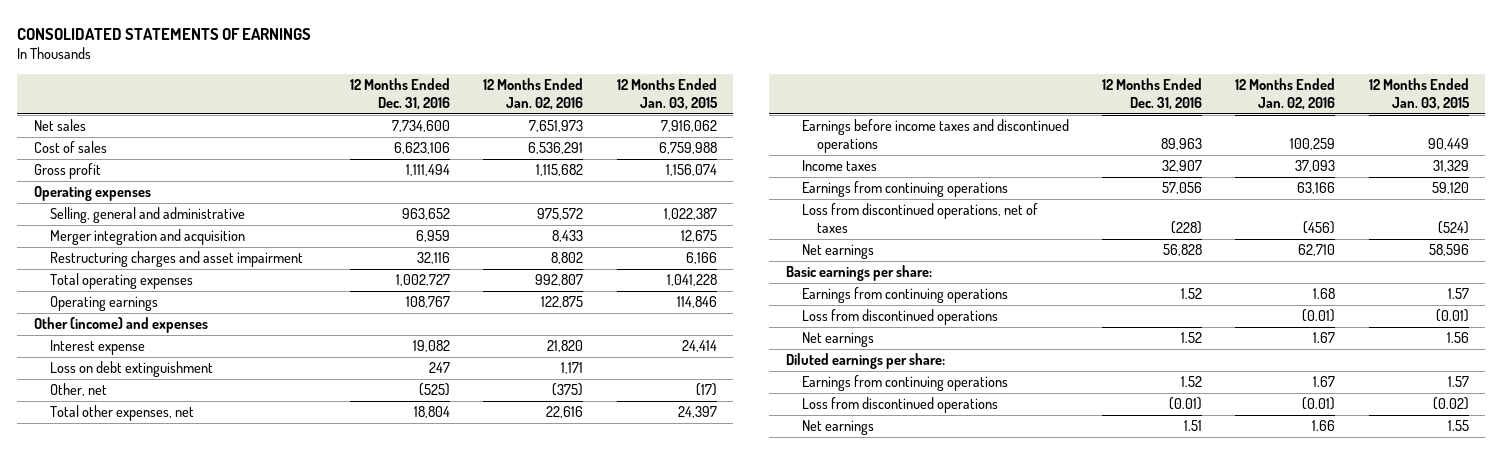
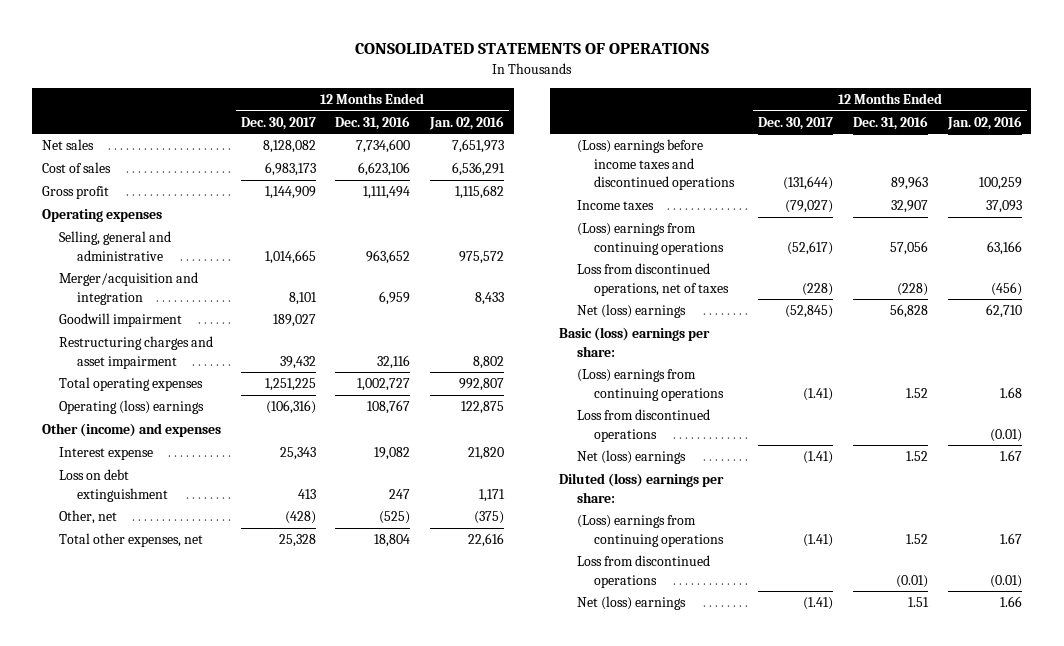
[17,27,312,40] CONSOLIDATED STATEMENTS OF EARNINGS -> [354,43,709,55] CONSOLIDATED STATEMENTS OF OPERATIONS
[616,78,718,111] 12 Months Ended Jan. 03, 2015 -> none
none -> [240,116,316,130] Dec. 30, 2017
[49,229,245,246] Merger integration and acquisition -> [59,272,199,305] Merger/acquisition and integration
none -> [59,313,183,328] Goodwill impairment
[49,296,158,312] Operating earnings -> [59,400,205,415] Operating (loss) earnings
[801,119,1069,154] Earnings before income taxes and discontinued operations -> [576,139,736,191] (Loss) earnings before income taxes and discontinued operations
[801,181,1008,198] Earnings from continuing operations -> [576,223,725,255] (Loss) earnings from continuing operations
[801,244,874,260] Net earnings -> [576,304,686,319] Net (loss) earnings
[786,265,933,282] Basic earnings per share: -> [559,327,711,357] Basic (loss) earnings per share:
[801,287,1008,304] Earnings from continuing operations -> [576,369,725,401] (Loss) earnings from continuing operations
[801,332,874,348] Net earnings -> [576,450,686,465] Net (loss) earnings
[786,353,946,370] Diluted earnings per share: -> [559,473,725,503] Diluted (loss) earnings per share:
[801,375,1008,392] Earnings from continuing operations -> [576,515,725,547] (Loss) earnings from continuing operations
[801,420,874,436] Net earnings -> [576,596,686,611] Net (loss) earnings

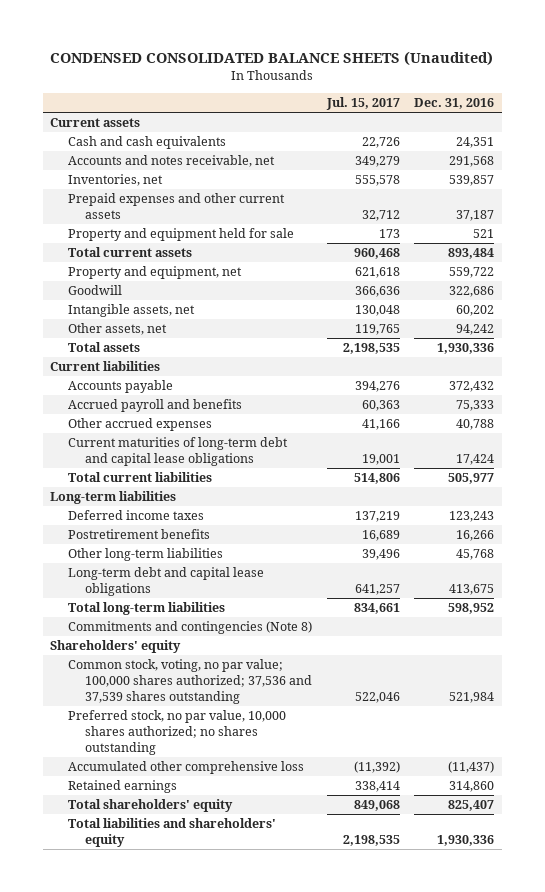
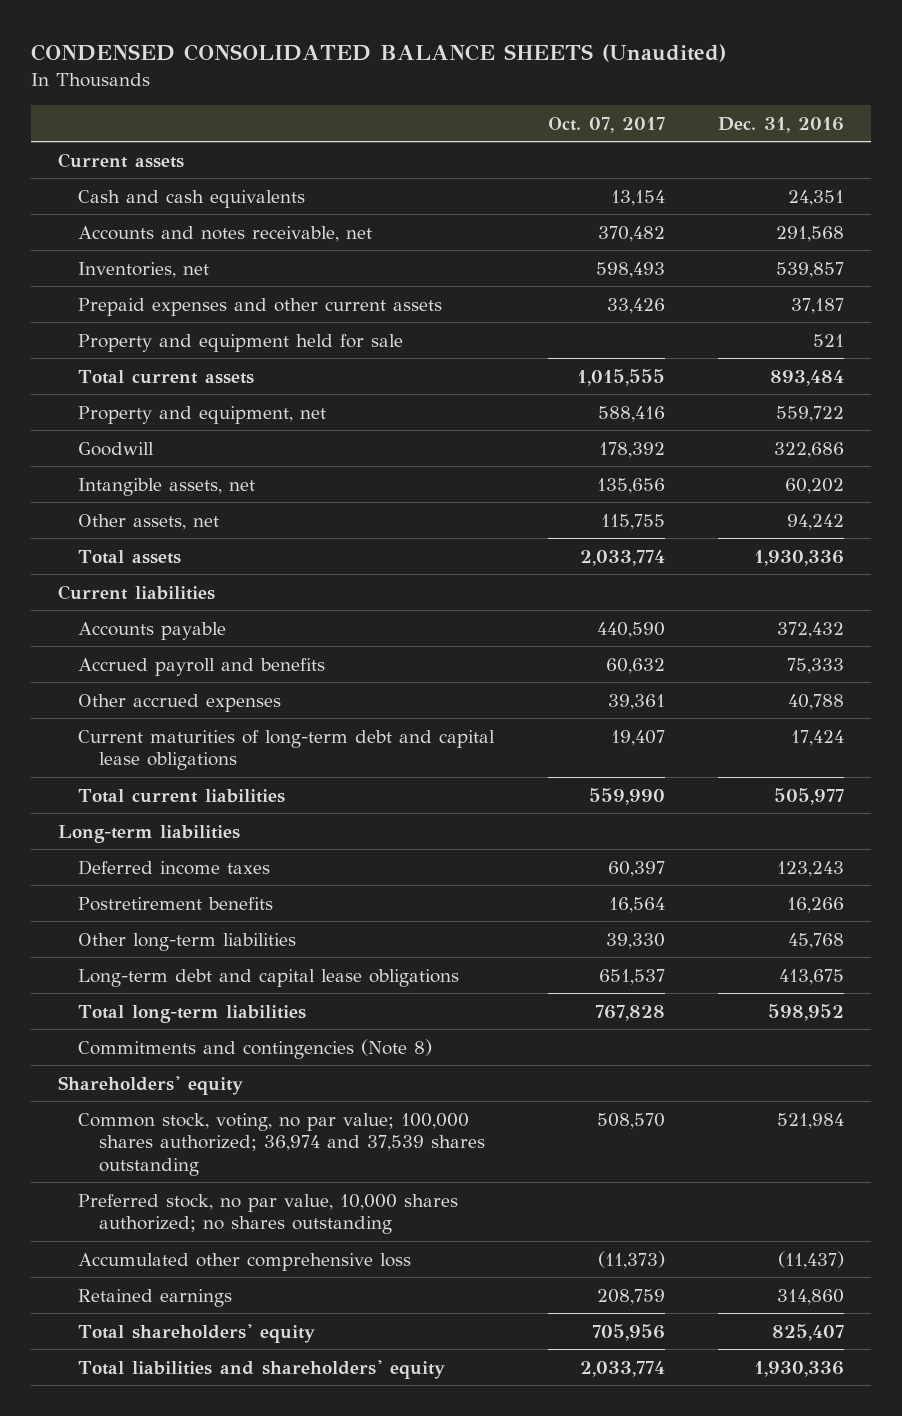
[325,97,400,111] Jul. 15, 2017 -> none
none -> [547,116,665,133] Oct. 07, 2017
[67,659,312,704] Common stock, voting, no par value; 100,000 shares authorized; 37,536 and 37,539 shares outstanding -> [78,1112,486,1176] Common stock, voting, no par value; 100,000 shares authorized; 36,974 and 37,539 shares outstanding

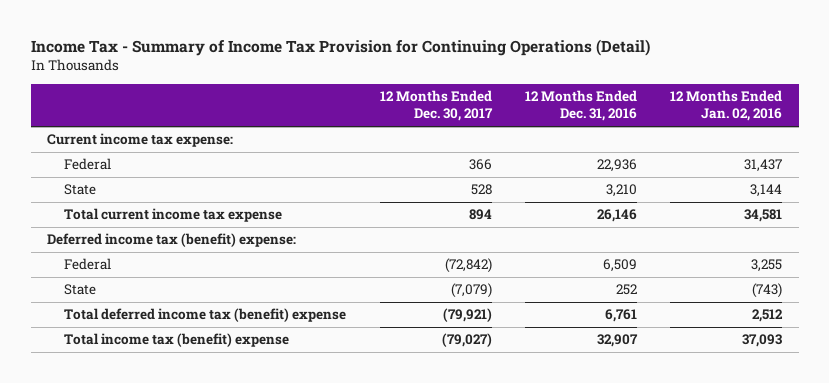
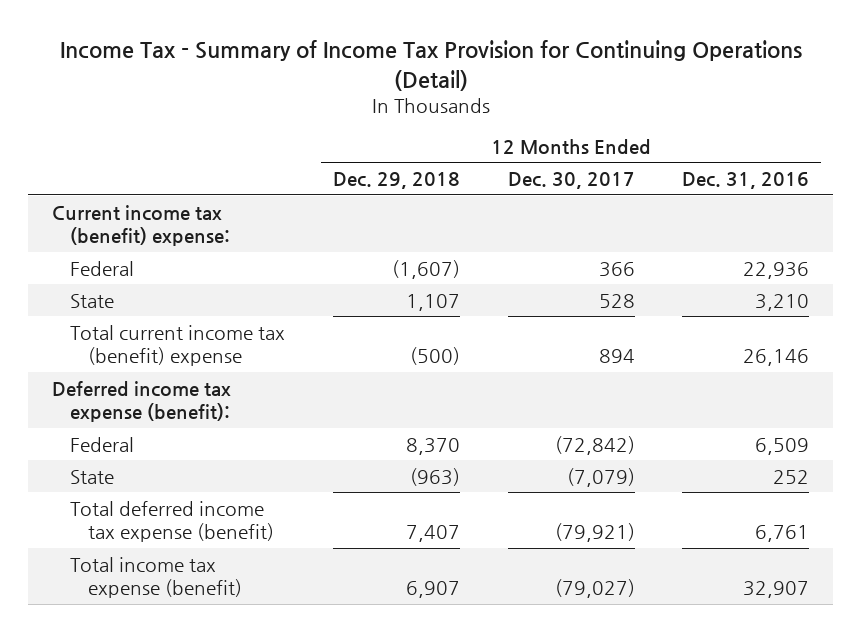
[670,90,783,122] 12 Months Ended Jan. 02, 2016 -> none
none -> [332,172,460,190] Dec. 29, 2018
[47,133,234,148] Current income tax expense: -> [51,204,231,247] Current income tax (benefit) expense:
[64,208,283,223] Total current income tax expense -> [70,324,286,367] Total current income tax (benefit) expense
[47,233,297,248] Deferred income tax (benefit) expense: -> [51,380,231,423] Deferred income tax expense (benefit):
[64,308,347,323] Total deferred income tax (benefit) expense -> [70,500,275,543] Total deferred income tax expense (benefit)
[64,333,290,348] Total income tax (benefit) expense -> [70,556,243,599] Total income tax expense (benefit)

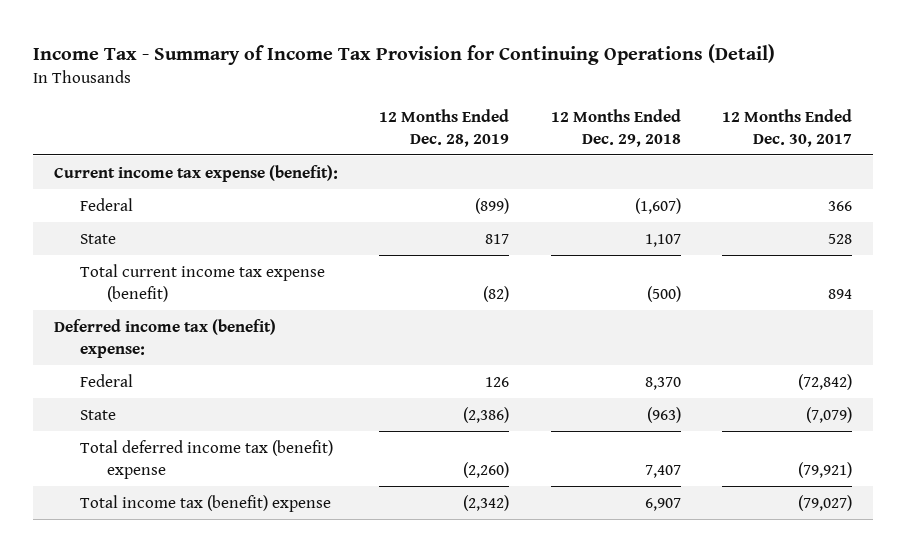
[682,172,810,190] Dec. 31, 2016 -> none
none -> [379,108,510,147] 12 Months Ended Dec. 28, 2019
[51,204,231,247] Current income tax (benefit) expense: -> [53,164,338,182] Current income tax expense (benefit):
[70,324,286,367] Total current income tax (benefit) expense -> [80,263,326,302] Total current income tax expense (benefit)
[51,380,231,423] Deferred income tax expense (benefit): -> [53,318,276,358] Deferred income tax (benefit) expense:
[70,500,275,543] Total deferred income tax expense (benefit) -> [80,439,334,479] Total deferred income tax (benefit) expense
[70,556,243,599] Total income tax expense (benefit) -> [80,494,332,512] Total income tax (benefit) expense

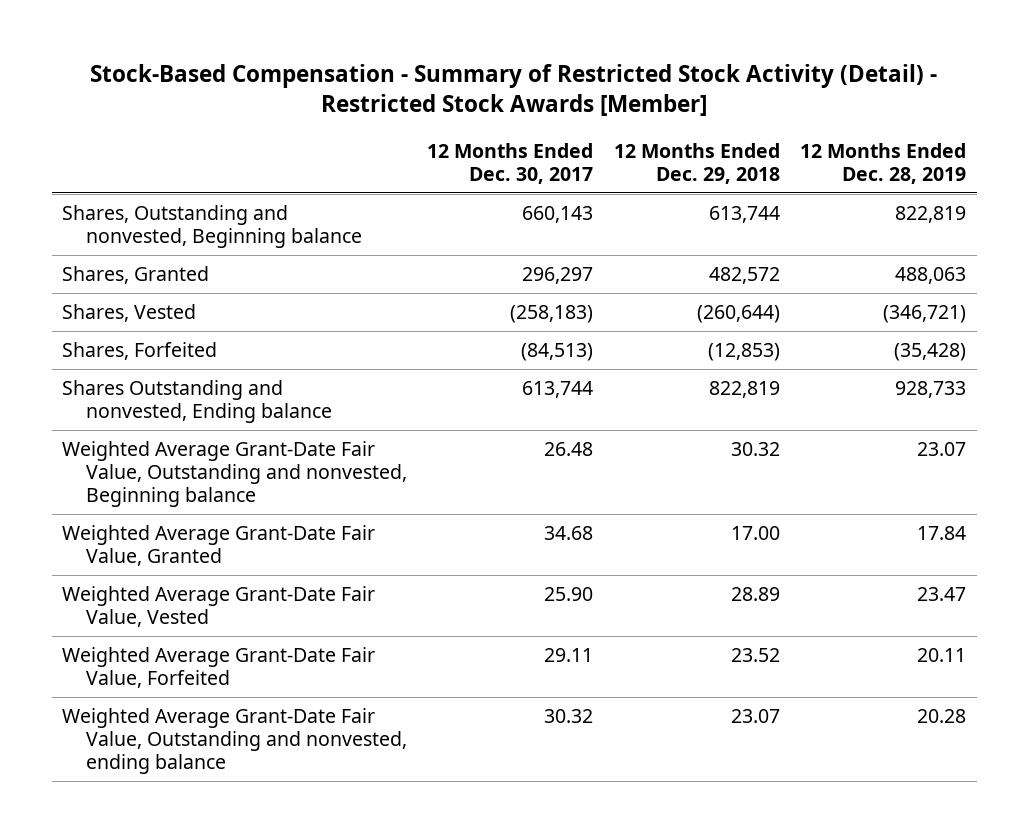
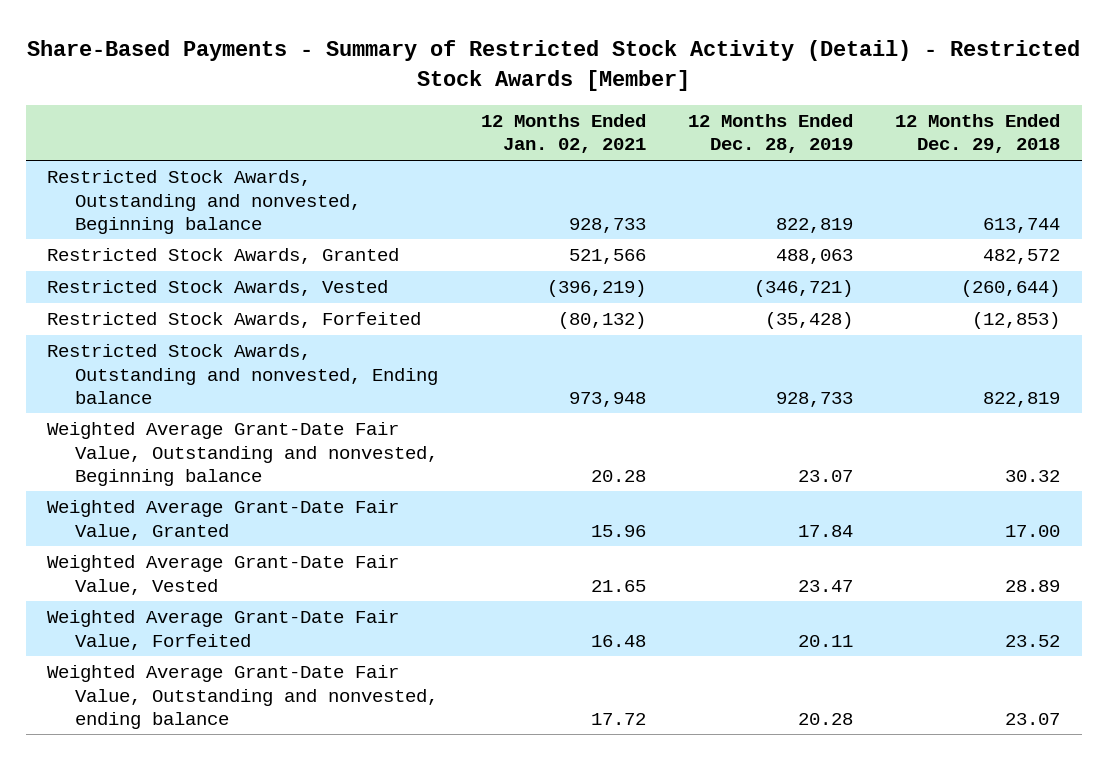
[90,64,938,117] Stock-Based Compensation - Summary of Restricted Stock Activity (Detail) - Restricted Stock Awards [Member] -> [26,39,1080,91] Share-Based Payments - Summary of Restricted Stock Activity (Detail) - Restricted Stock Awards [Member]
[427,142,594,184] 12 Months Ended Dec. 30, 2017 -> none
none -> [480,114,646,154] 12 Months Ended Jan. 02, 2021
[62,204,362,248] Shares, Outstanding and nonvested, Beginning balance -> [47,170,362,234] Restricted Stock Awards, Outstanding and nonvested, Beginning balance
[62,265,210,284] Shares, Granted -> [47,248,400,265] Restricted Stock Awards, Granted
[62,303,197,322] Shares, Vested -> [47,280,389,297] Restricted Stock Awards, Vested
[62,341,218,360] Shares, Forfeited -> [47,312,422,329] Restricted Stock Awards, Forfeited
[62,379,332,423] Shares Outstanding and nonvested, Ending balance -> [47,344,439,404] Restricted Stock Awards, Outstanding and nonvested, Ending balance

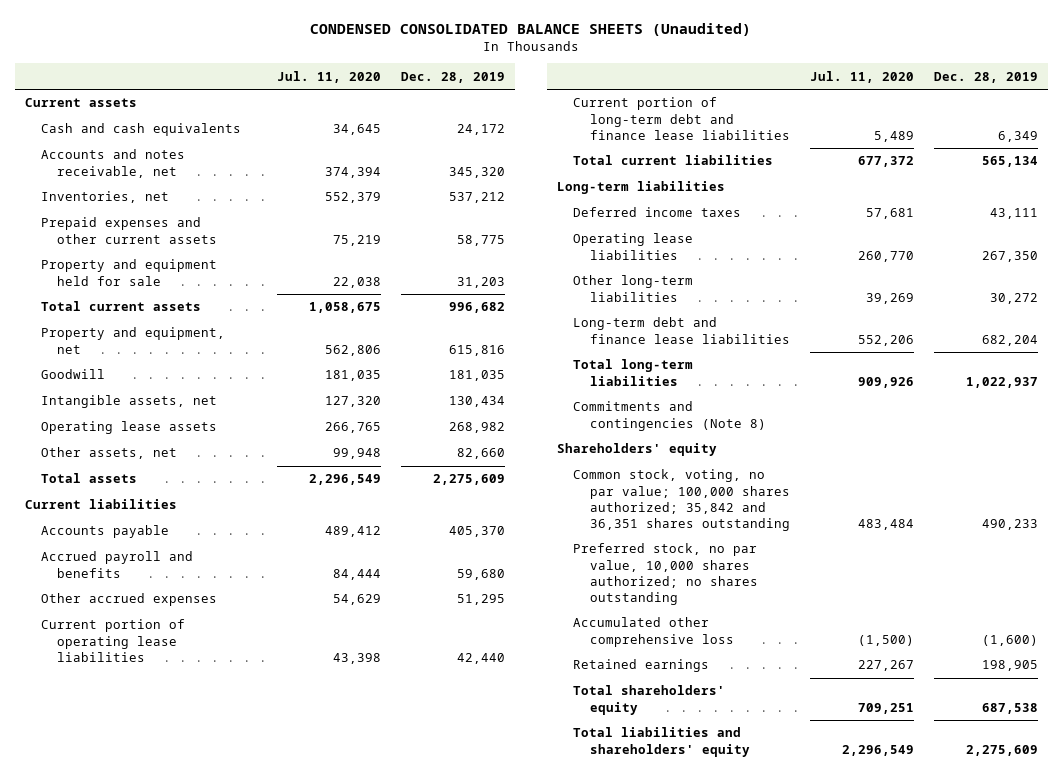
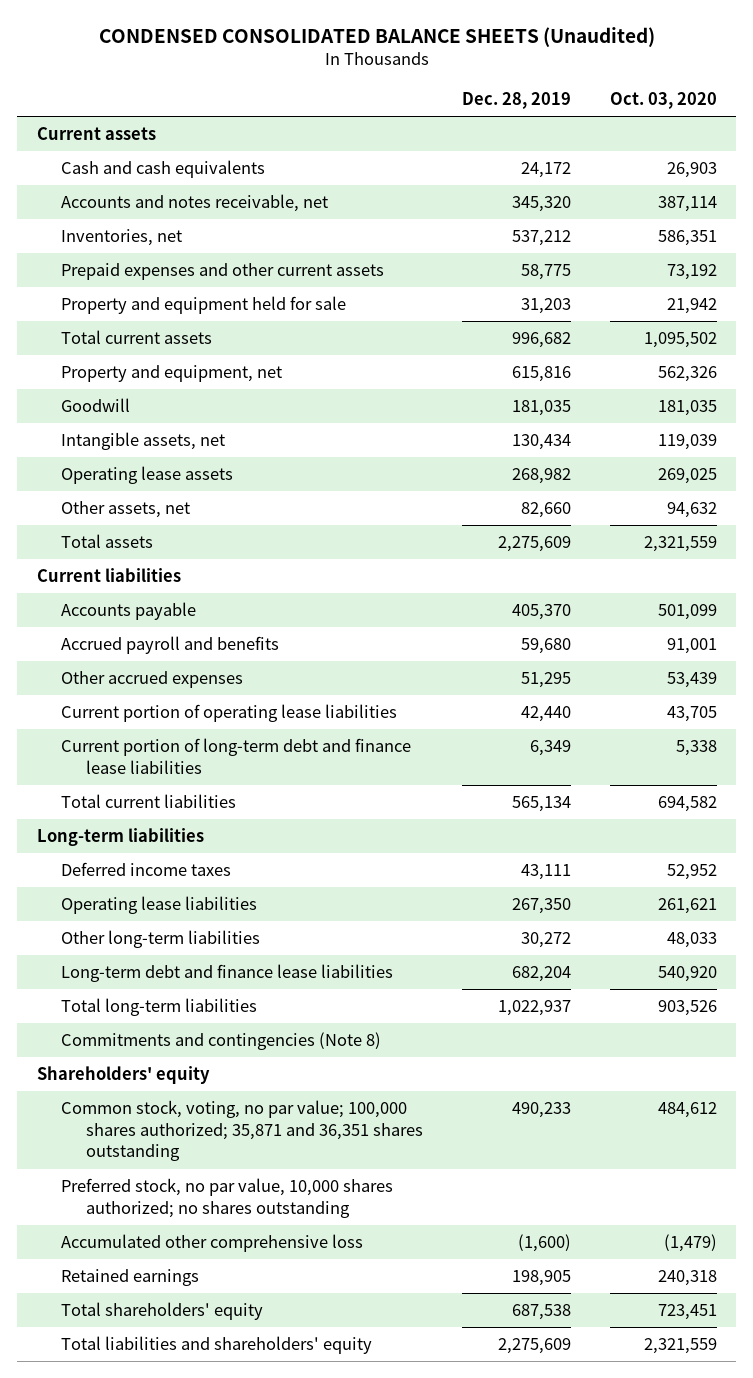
[277,70,382,83] Jul. 11, 2020 -> none
none -> [609,92,717,110] Oct. 03, 2020
[573,469,790,531] Common stock, voting, no par value; 100,000 shares authorized; 35,842 and 36,351 shares outstanding -> [61,1100,424,1162] Common stock, voting, no par value; 100,000 shares authorized; 35,871 and 36,351 shares outstanding

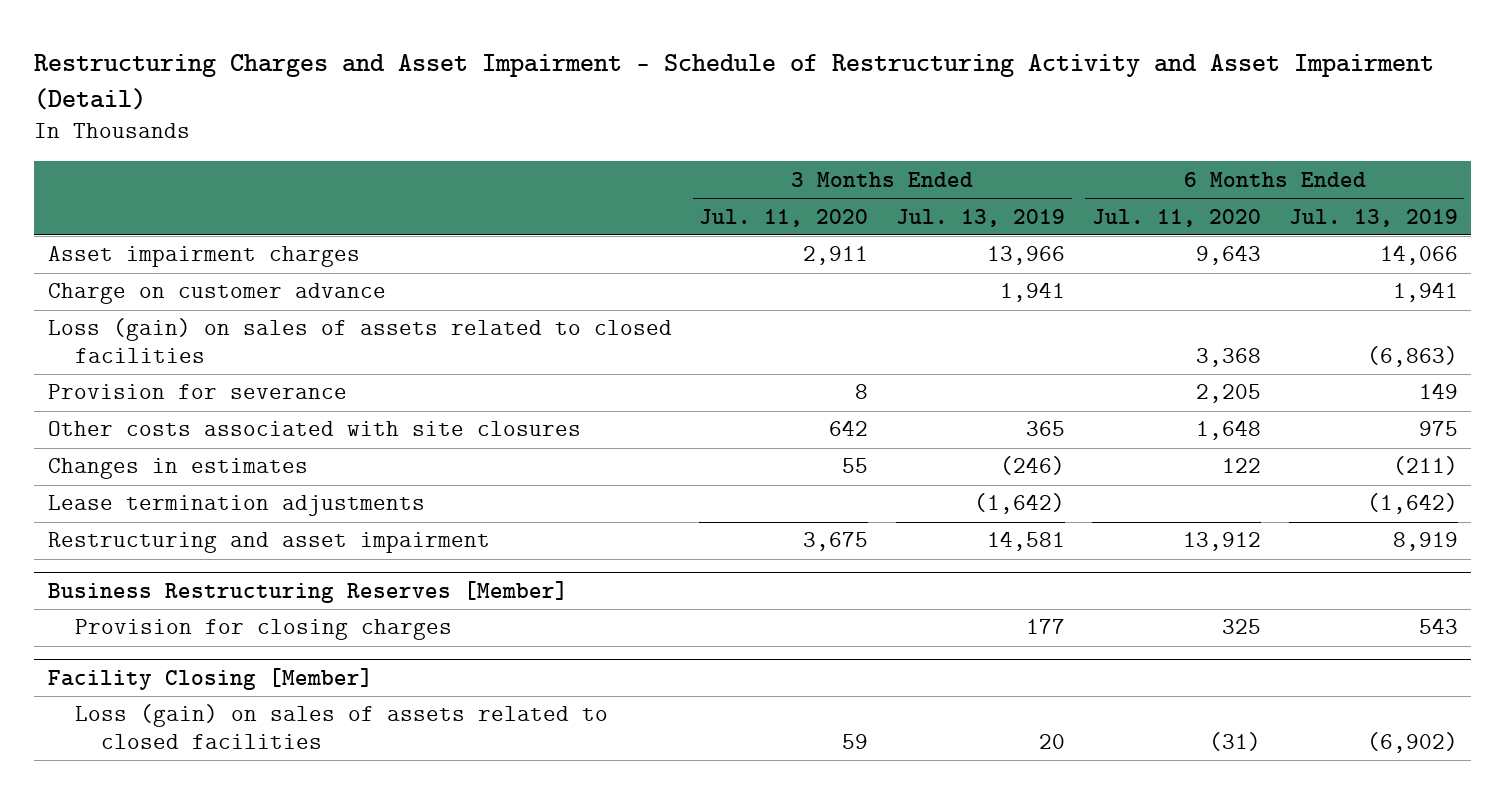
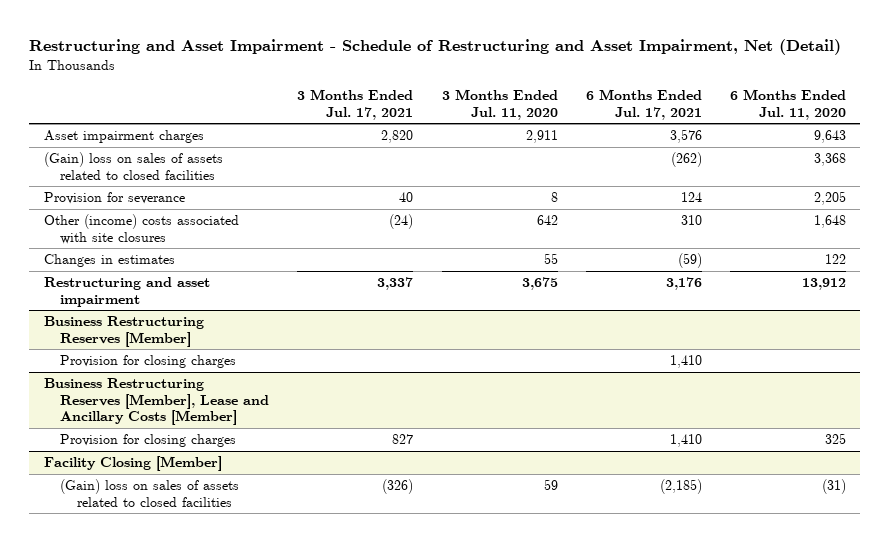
[34,53,1435,110] Restructuring Charges and Asset Impairment - Schedule of Restructuring Activity and Asset Impairment (Detail) -> [29,39,842,56] Restructuring and Asset Impairment - Schedule of Restructuring and Asset Impairment, Net (Detail)
[895,208,1065,227] Jul. 13, 2019 -> none
[1288,208,1458,227] Jul. 13, 2019 -> none
none -> [297,89,414,120] 3 Months Ended Jul. 17, 2021
none -> [585,89,702,120] 6 Months Ended Jul. 17, 2021
[48,283,387,305] Charge on customer advance -> none
[48,318,673,363] Loss (gain) on sales of assets related to closed facilities -> [43,152,223,180] (Gain) loss on sales of assets related to closed facilities
[48,421,582,437] Other costs associated with site closures -> [43,214,239,244] Other (income) costs associated with site closures
[48,495,426,517] Lease termination adjustments -> none
none -> [60,355,237,369] Provision for closing charges
none -> [43,378,270,425] Business Restructuring Reserves [Member], Lease and Ancillary Costs [Member]
[74,704,608,749] Loss (gain) on sales of assets related to closed facilities -> [60,479,240,507] (Gain) loss on sales of assets related to closed facilities

